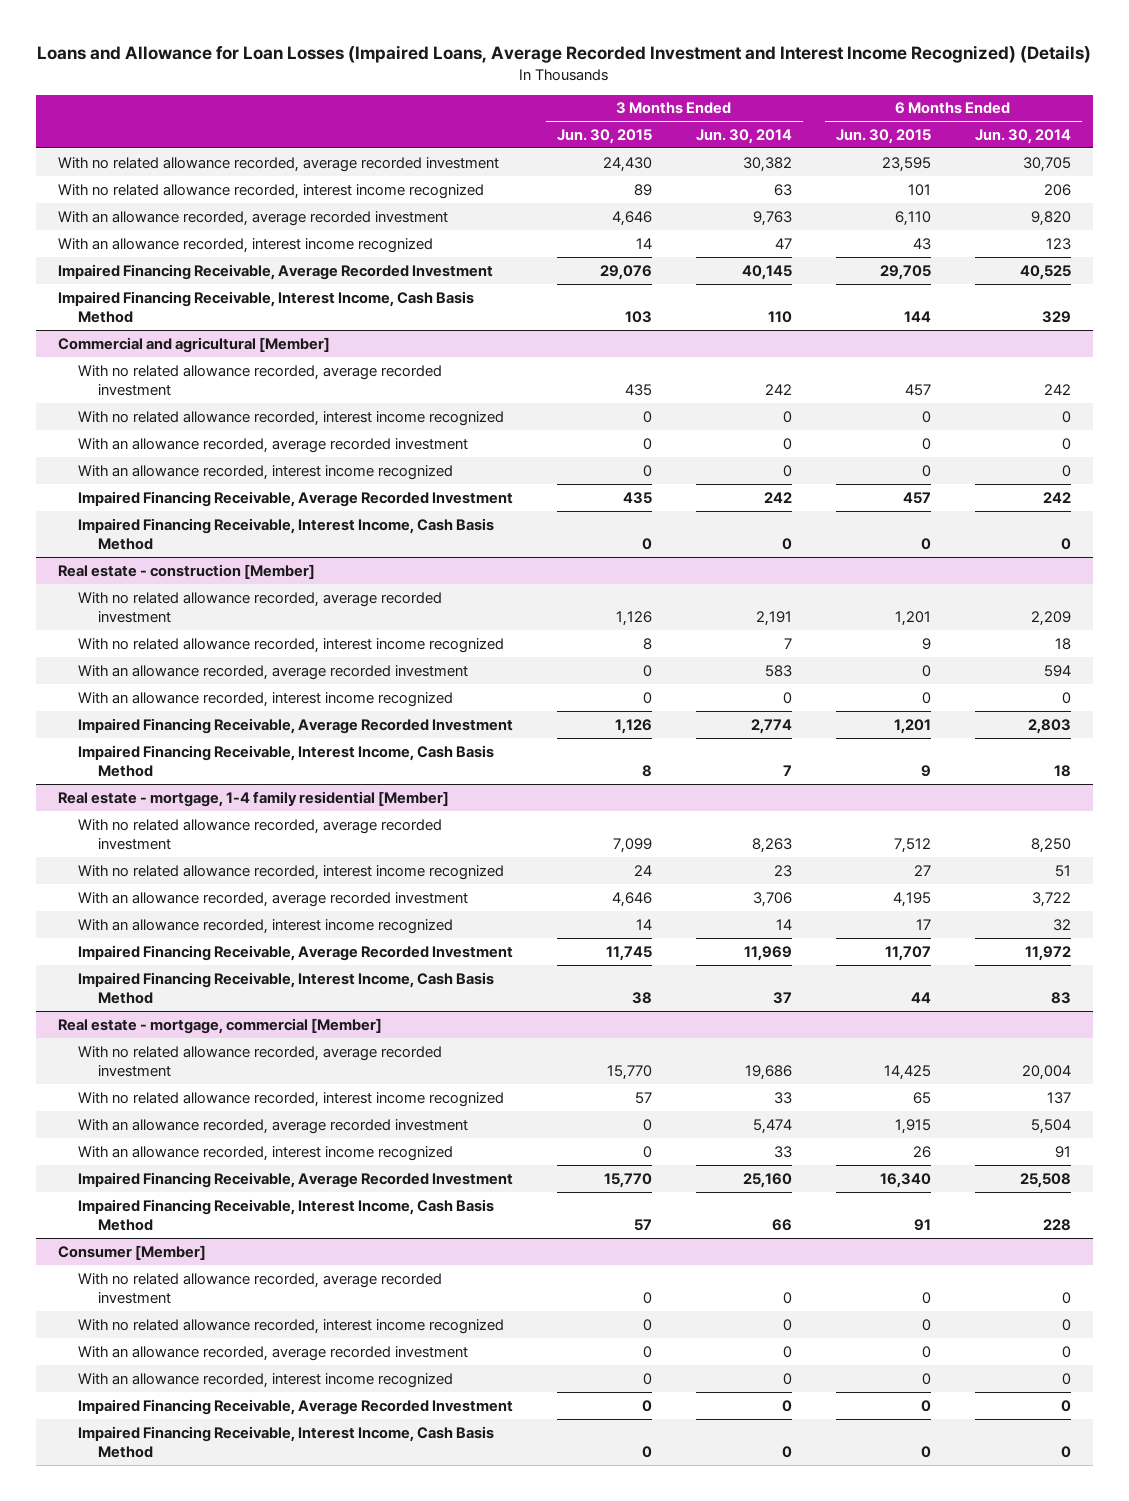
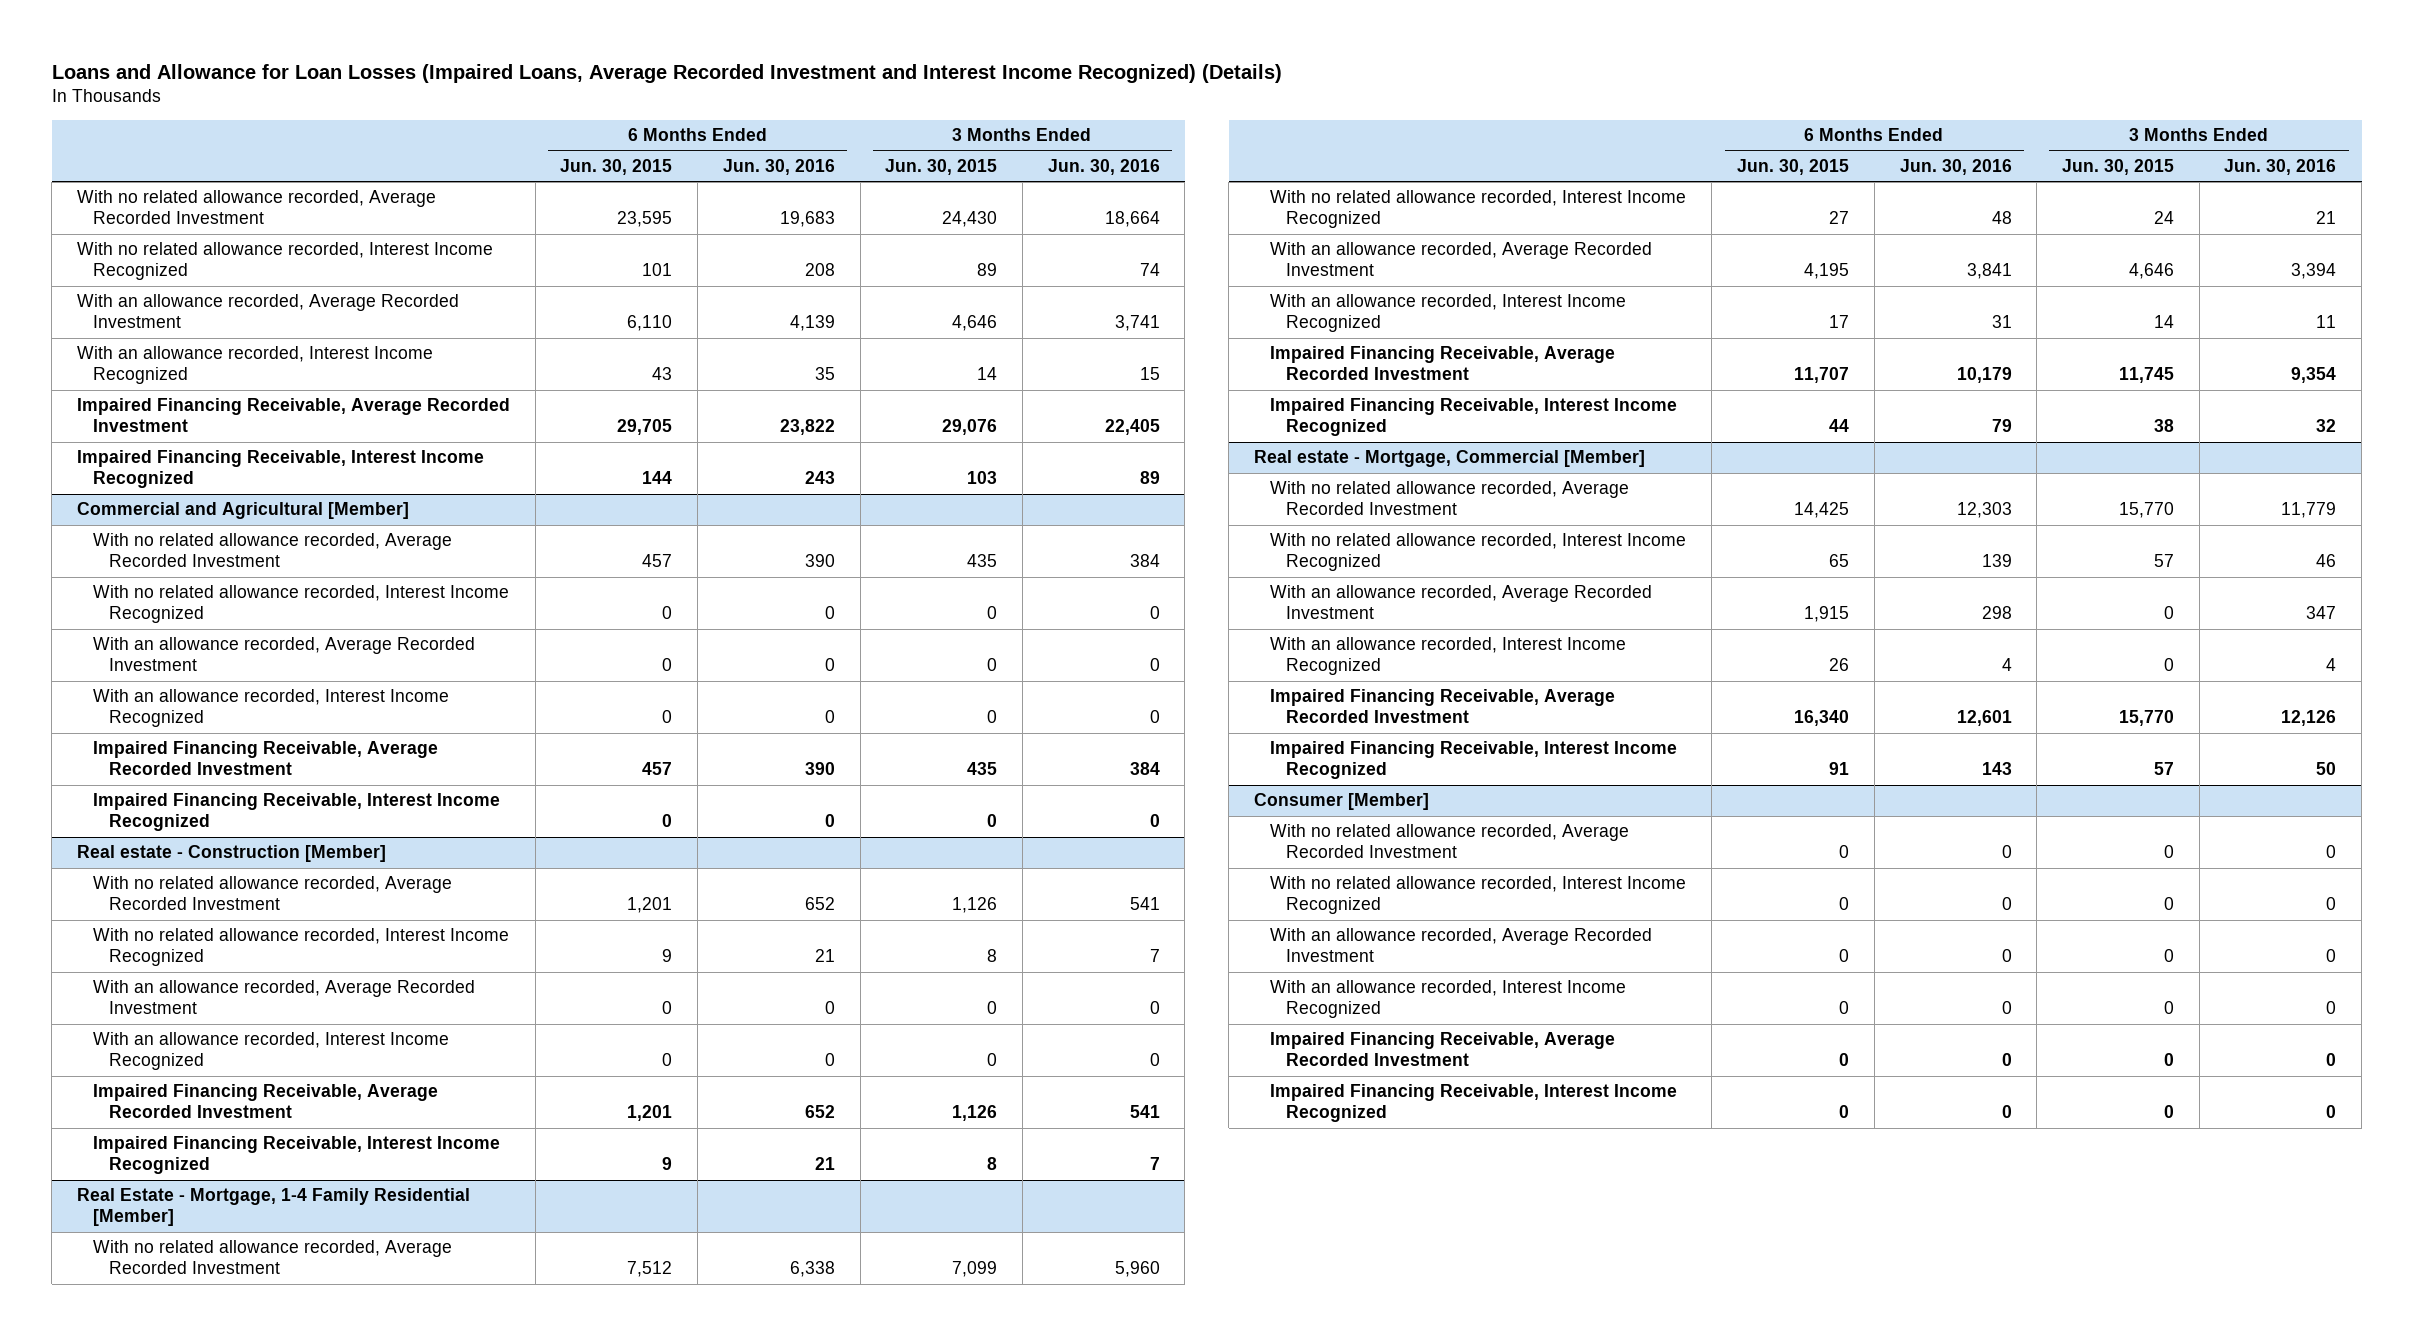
[695,128,792,144] Jun. 30, 2014 -> none
[974,128,1071,144] Jun. 30, 2014 -> none
none -> [722,159,835,176] Jun. 30, 2016
none -> [1047,159,1160,176] Jun. 30, 2016
[57,156,499,172] With no related allowance recorded, average recorded investment -> [76,190,436,225] With no related allowance recorded, Average Recorded Investment
[57,183,484,199] With no related allowance recorded, interest income recognized -> [76,242,493,281] With no related allowance recorded, Interest Income Recognized
[57,210,448,226] With an allowance recorded, average recorded investment -> [76,294,459,329] With an allowance recorded, Average Recorded Investment
[57,237,433,253] With an allowance recorded, interest income recognized -> [76,346,433,385] With an allowance recorded, Interest Income Recognized
[57,290,474,324] Impaired Financing Receivable, Interest Income, Cash Basis Method -> [76,450,484,489] Impaired Financing Receivable, Interest Income Recognized
[57,336,330,353] Commercial and agricultural [Member] -> [76,502,409,520] Commercial and Agricultural [Member]
[77,364,442,397] With no related allowance recorded, average recorded investment -> [92,533,452,568] With no related allowance recorded, Average Recorded Investment
[77,410,504,426] With no related allowance recorded, interest income recognized -> [92,585,509,624] With no related allowance recorded, Interest Income Recognized
[77,437,468,453] With an allowance recorded, average recorded investment -> [92,637,475,672] With an allowance recorded, Average Recorded Investment
[77,464,453,480] With an allowance recorded, interest income recognized -> [92,689,449,728] With an allowance recorded, Interest Income Recognized
[77,517,494,551] Impaired Financing Receivable, Interest Income, Cash Basis Method -> [92,793,500,832] Impaired Financing Receivable, Interest Income Recognized
[57,563,315,579] Real estate - construction [Member] -> [76,845,386,863] Real estate - Construction [Member]
[77,591,442,624] With no related allowance recorded, average recorded investment -> [92,876,452,911] With no related allowance recorded, Average Recorded Investment
[77,637,504,653] With no related allowance recorded, interest income recognized -> [92,928,509,967] With no related allowance recorded, Interest Income Recognized
[77,664,468,680] With an allowance recorded, average recorded investment -> [92,980,475,1015] With an allowance recorded, Average Recorded Investment
[77,691,453,707] With an allowance recorded, interest income recognized -> [92,1032,449,1071] With an allowance recorded, Interest Income Recognized
[77,744,494,778] Impaired Financing Receivable, Interest Income, Cash Basis Method -> [92,1136,500,1175] Impaired Financing Receivable, Interest Income Recognized
[57,790,449,807] Real estate - mortgage, 1-4 family residential [Member] -> [76,1188,470,1227] Real Estate - Mortgage, 1-4 Family Residential [Member]
[77,818,442,851] With no related allowance recorded, average recorded investment -> [92,1240,452,1275] With no related allowance recorded, Average Recorded Investment
[77,864,504,880] With no related allowance recorded, interest income recognized -> [1269,190,1686,229] With no related allowance recorded, Interest Income Recognized
[77,891,468,907] With an allowance recorded, average recorded investment -> [1269,242,1652,277] With an allowance recorded, Average Recorded Investment
[77,918,453,934] With an allowance recorded, interest income recognized -> [1269,294,1626,333] With an allowance recorded, Interest Income Recognized
[77,971,494,1005] Impaired Financing Receivable, Interest Income, Cash Basis Method -> [1269,398,1677,437] Impaired Financing Receivable, Interest Income Recognized
[57,1017,382,1034] Real estate - mortgage, commercial [Member] -> [1253,450,1645,468] Real estate - Mortgage, Commercial [Member]
[77,1045,442,1078] With no related allowance recorded, average recorded investment -> [1269,481,1629,516] With no related allowance recorded, Average Recorded Investment
[77,1091,504,1107] With no related allowance recorded, interest income recognized -> [1269,533,1686,572] With no related allowance recorded, Interest Income Recognized
[77,1118,468,1134] With an allowance recorded, average recorded investment -> [1269,585,1652,620] With an allowance recorded, Average Recorded Investment
[77,1145,453,1161] With an allowance recorded, interest income recognized -> [1269,637,1626,676] With an allowance recorded, Interest Income Recognized
[77,1198,494,1232] Impaired Financing Receivable, Interest Income, Cash Basis Method -> [1269,741,1677,780] Impaired Financing Receivable, Interest Income Recognized
[77,1272,442,1305] With no related allowance recorded, average recorded investment -> [1269,824,1629,859] With no related allowance recorded, Average Recorded Investment
[77,1318,504,1334] With no related allowance recorded, interest income recognized -> [1269,876,1686,915] With no related allowance recorded, Interest Income Recognized
[77,1345,468,1361] With an allowance recorded, average recorded investment -> [1269,928,1652,963] With an allowance recorded, Average Recorded Investment
[77,1372,453,1388] With an allowance recorded, interest income recognized -> [1269,980,1626,1019] With an allowance recorded, Interest Income Recognized
[77,1425,494,1459] Impaired Financing Receivable, Interest Income, Cash Basis Method -> [1269,1084,1677,1123] Impaired Financing Receivable, Interest Income Recognized

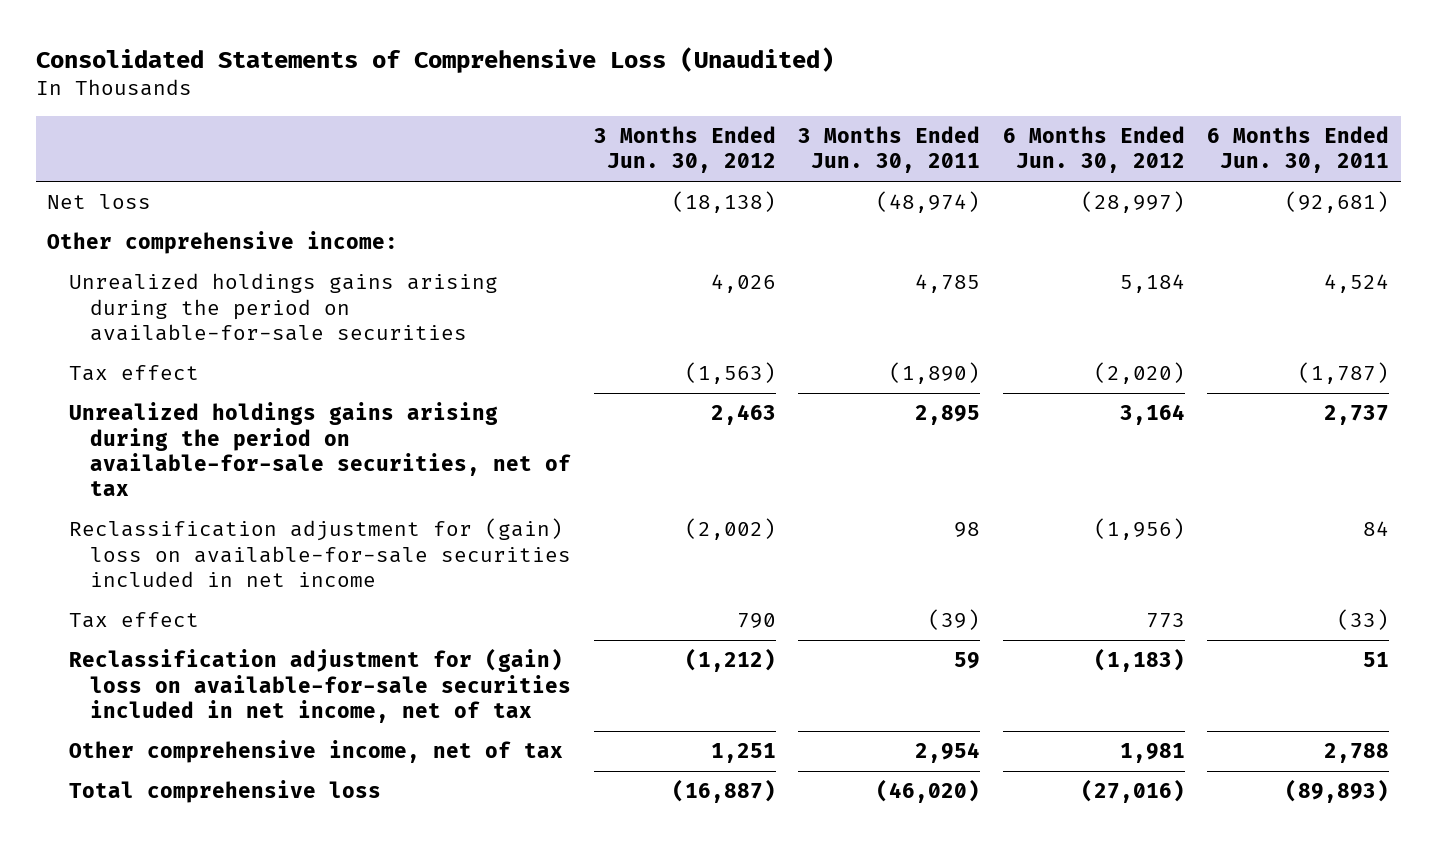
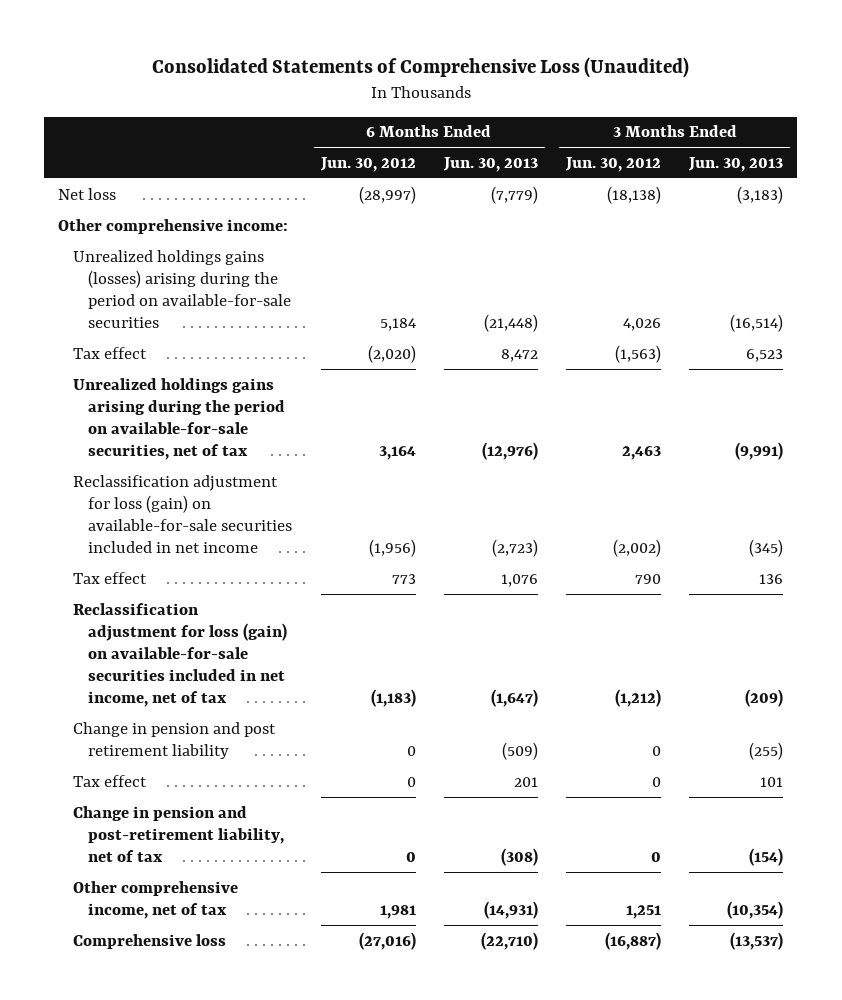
[798,125,981,174] 3 Months Ended Jun. 30, 2011 -> none
[1207,125,1390,174] 6 Months Ended Jun. 30, 2011 -> none
none -> [442,156,538,172] Jun. 30, 2013
none -> [688,156,784,172] Jun. 30, 2013
[68,273,498,341] Unrealized holdings gains arising during the period on available-for-sale securities -> [73,249,292,329] Unrealized holdings gains (losses) arising during the period on available-for-sale securities
[68,518,572,587] Reclassification adjustment for (gain) loss on available-for-sale securities included in net income -> [73,474,293,554] Reclassification adjustment for loss (gain) on available-for-sale securities included in net income
[68,648,572,723] Reclassification adjustment for (gain) loss on available-for-sale securities included in net income, net of tax -> [73,602,288,708] Reclassification adjustment for loss (gain) on available-for-sale securities included in net income, net of tax
none -> [73,721,277,759] Change in pension and post retirement liability
none -> [73,774,148,787] Tax effect
none -> [73,805,285,862] Change in pension and post-retirement liability, net of tax
[68,780,381,804] Total comprehensive loss -> [73,933,227,949] Comprehensive loss

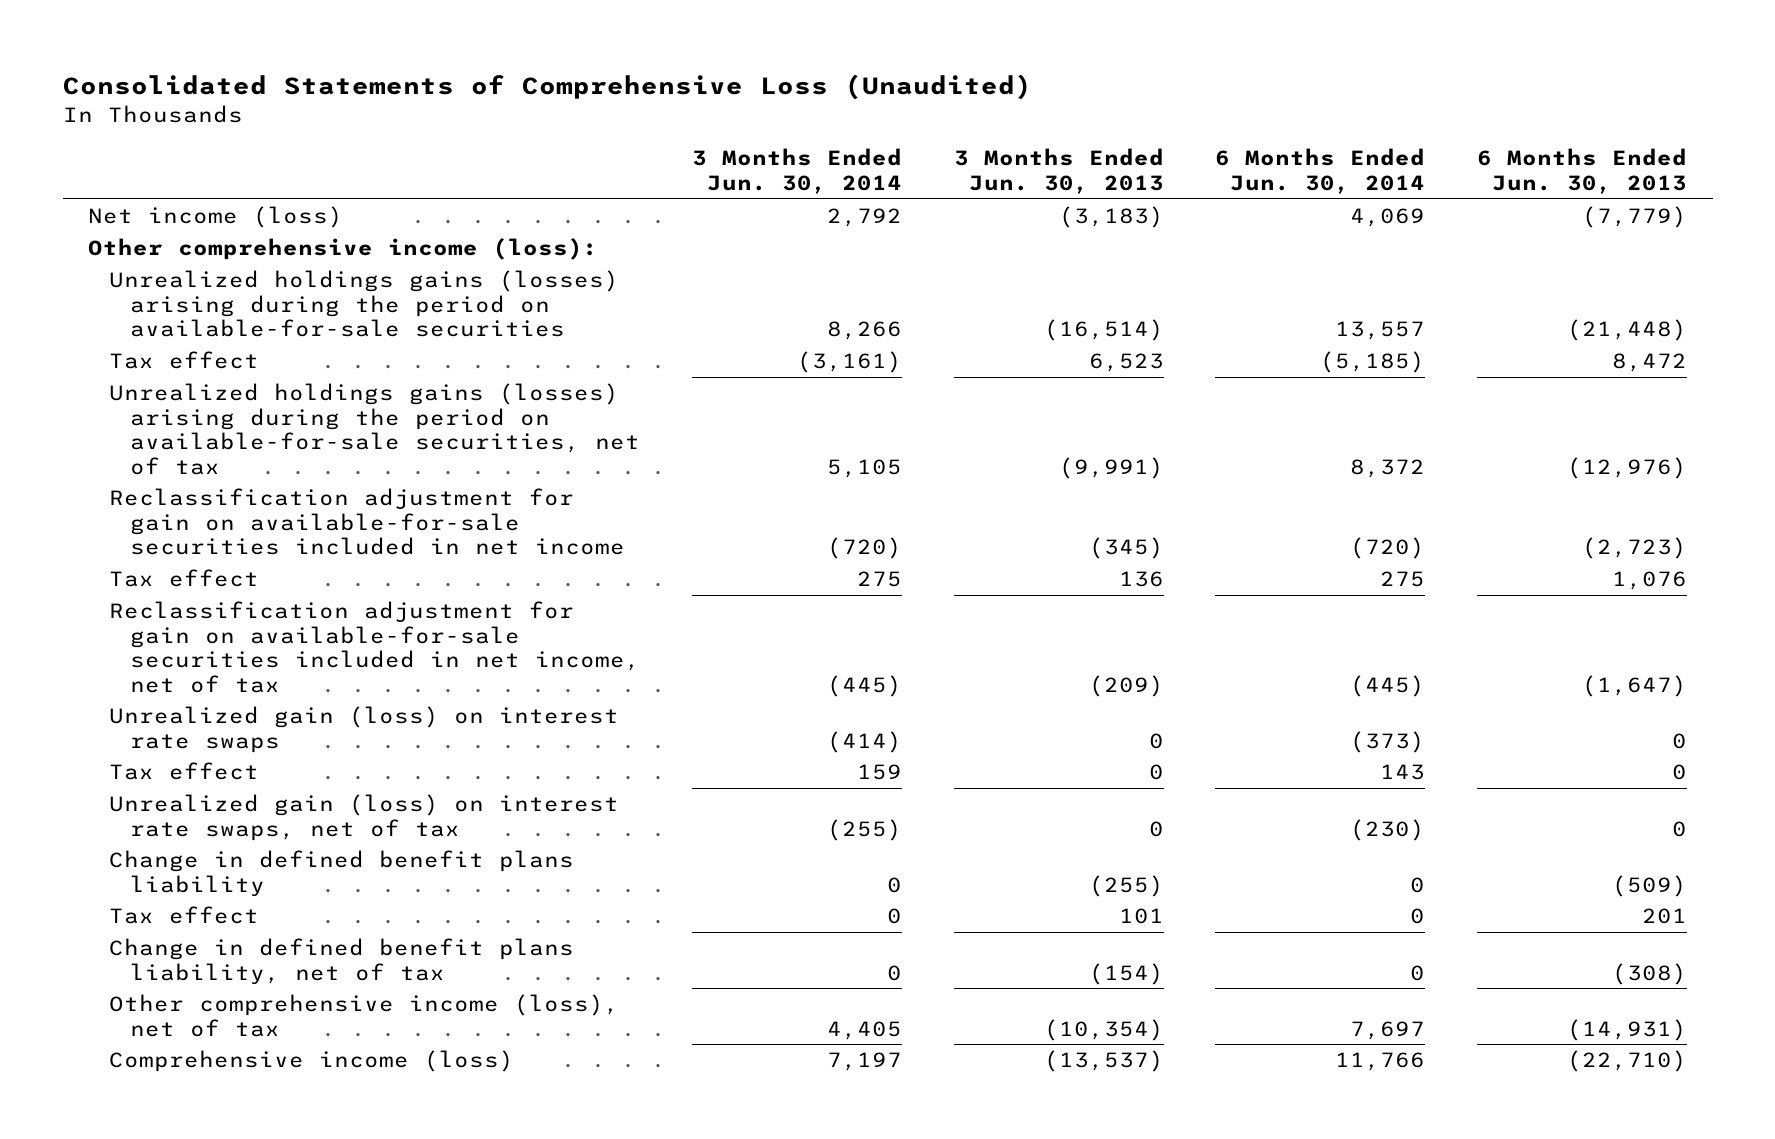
[319,156,416,172] Jun. 30, 2012 -> none
[565,156,662,172] Jun. 30, 2012 -> none
none -> [691,148,902,194] 3 Months Ended Jun. 30, 2014
none -> [1215,148,1426,194] 6 Months Ended Jun. 30, 2014
[58,187,117,200] Net loss -> [88,205,344,228] Net income (loss)
[58,218,289,234] Other comprehensive income: -> [88,237,599,260] Other comprehensive income (loss):
[73,377,286,461] Unrealized holdings gains arising during the period on available-for-sale securities, net of tax -> [109,382,641,475] Unrealized holdings gains (losses) arising during the period on available-for-sale securities, net of tax
[73,474,293,554] Reclassification adjustment for loss (gain) on available-for-sale securities included in net income -> [109,487,626,556] Reclassification adjustment for gain on available-for-sale securities included in net income
[73,602,288,708] Reclassification adjustment for loss (gain) on available-for-sale securities included in net income, net of tax -> [109,600,641,693] Reclassification adjustment for gain on available-for-sale securities included in net income, net of tax
none -> [109,705,620,753] Unrealized gain (loss) on interest rate swaps
none -> [109,761,260,780] Tax effect
none -> [109,793,620,841] Unrealized gain (loss) on interest rate swaps, net of tax
[73,721,277,759] Change in pension and post retirement liability -> [109,849,575,897] Change in defined benefit plans liability
[73,805,285,862] Change in pension and post-retirement liability, net of tax -> [109,937,575,985] Change in defined benefit plans liability, net of tax
[73,880,239,919] Other comprehensive income, net of tax -> [109,993,620,1037] Other comprehensive income (loss), net of tax
[73,933,227,949] Comprehensive loss -> [109,1049,515,1072] Comprehensive income (loss)

